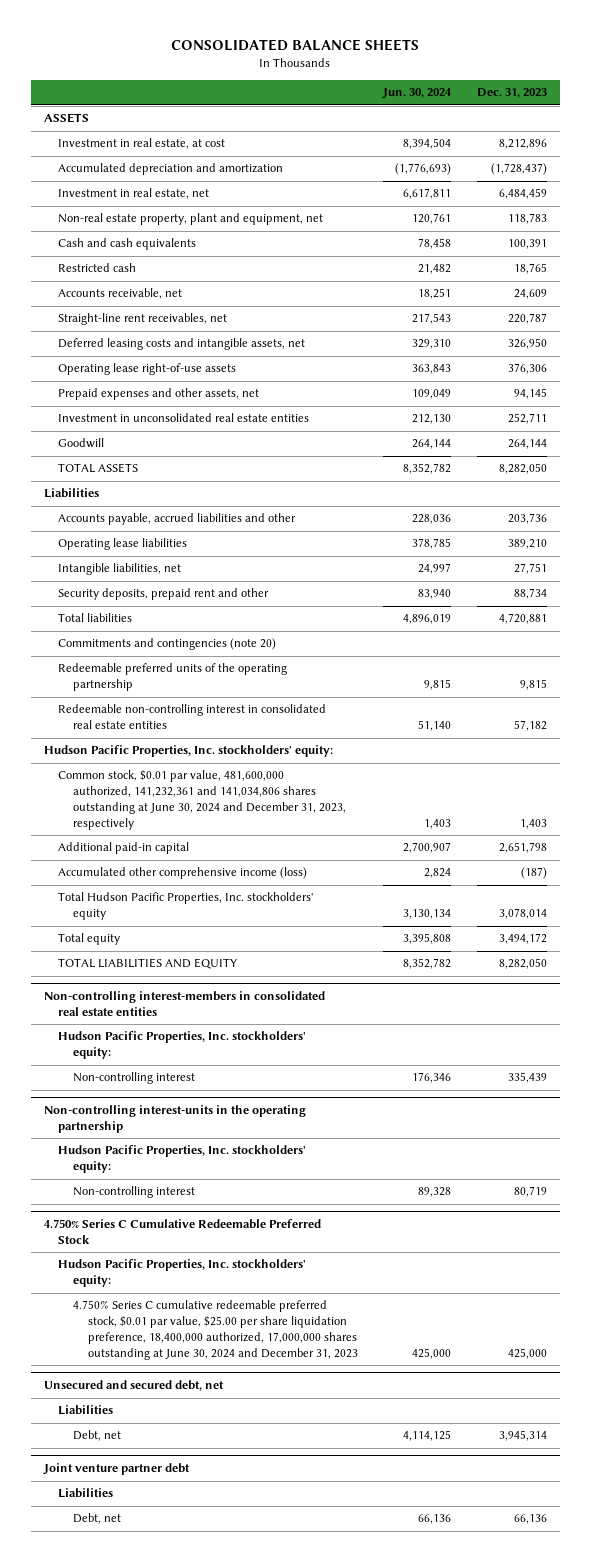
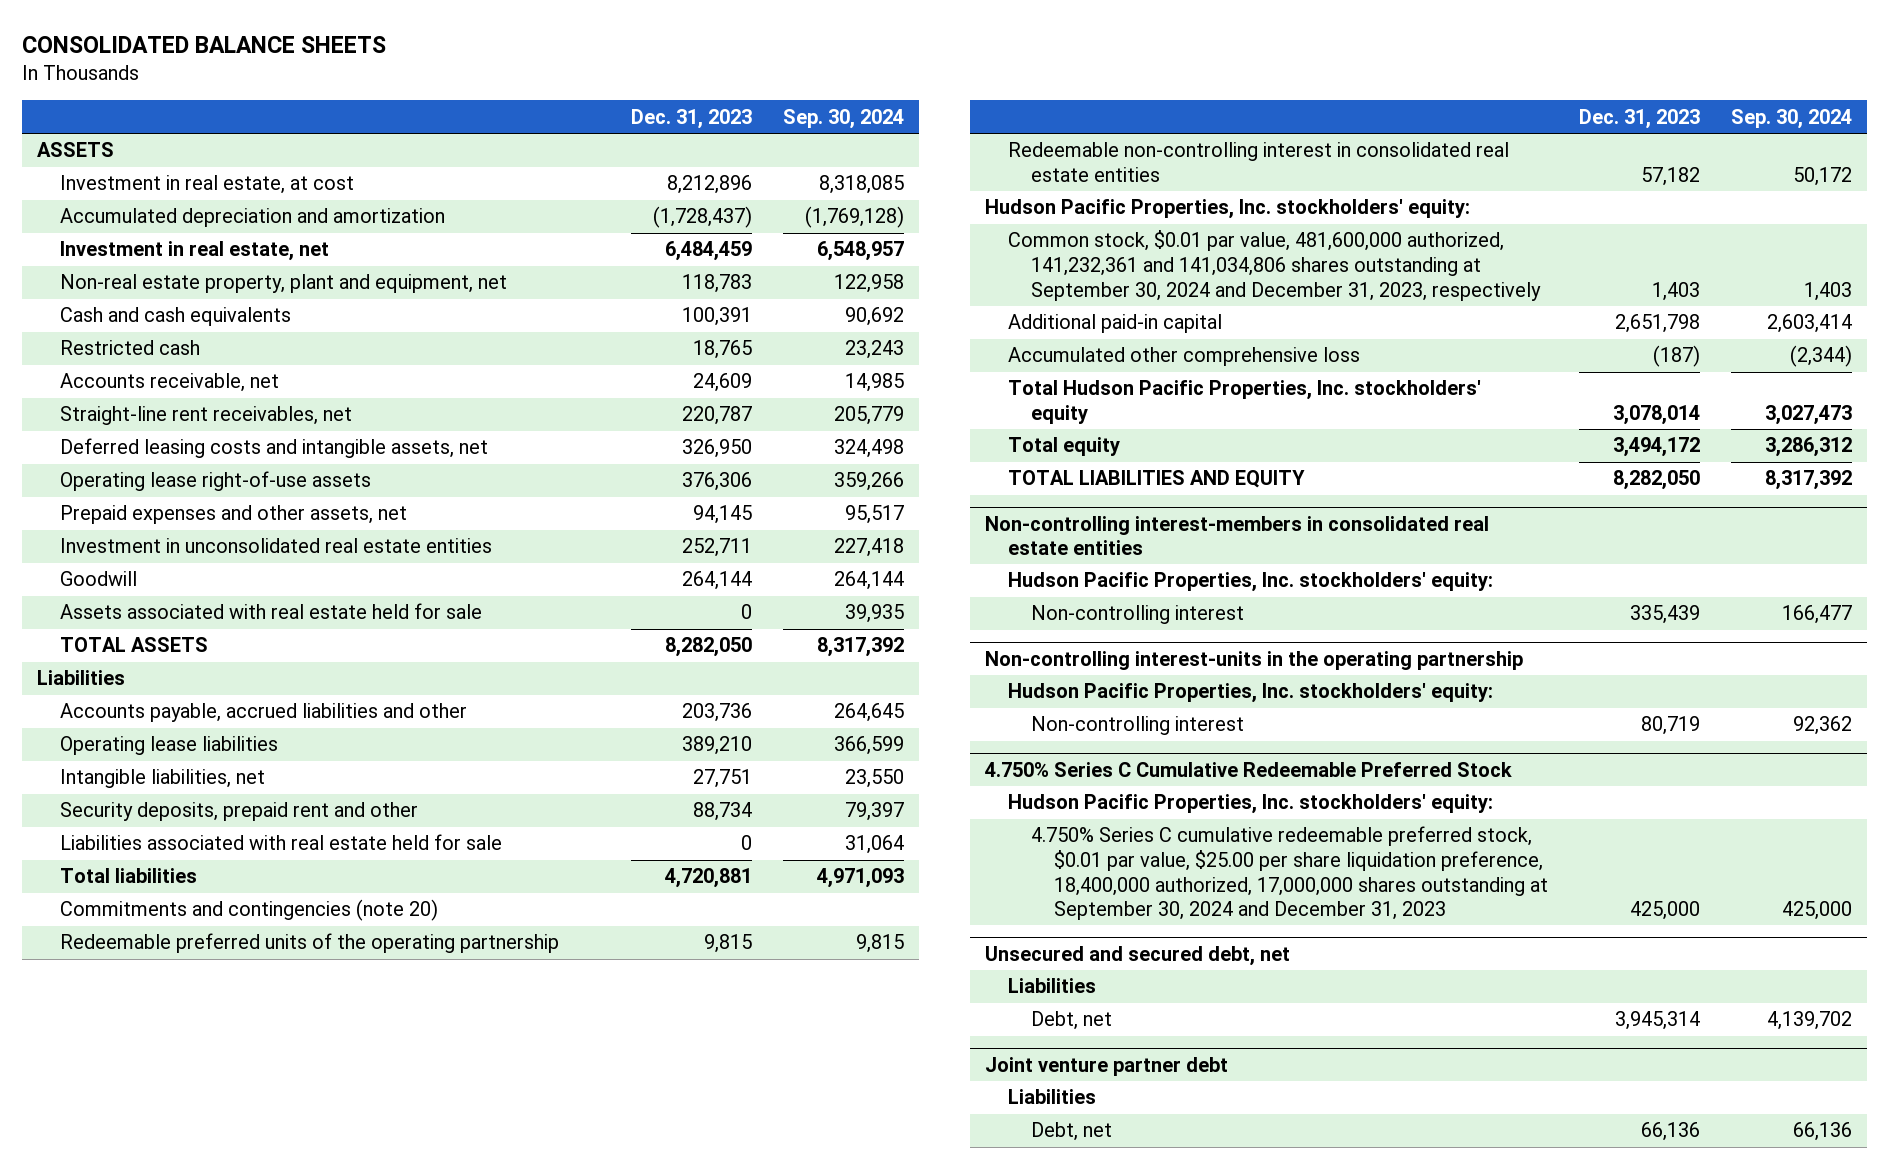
[382,88,453,100] Jun. 30, 2024 -> none
none -> [782,108,904,129] Sep. 30, 2024
none -> [59,603,482,620] Assets associated with real estate held for sale
none -> [59,834,502,851] Liabilities associated with real estate held for sale
[58,770,347,830] Common stock, $0.01 par value, 481,600,000 authorized, 141,232,361 and 141,034,806 shares outstanding at June 30, 2024 and December 31, 2023, respectively -> [1008,230,1542,301] Common stock, $0.01 par value, 481,600,000 authorized, 141,232,361 and 141,034,806 shares outstanding at September 30, 2024 and December 31, 2023, respectively
[58,867,308,880] Accumulated other comprehensive income (loss) -> [1008,347,1361,367] Accumulated other comprehensive loss
[73,1300,358,1360] 4.750% Series C cumulative redeemable preferred stock, $0.01 par value, $25.00 per share liquidation preference, 18,400,000 authorized, 17,000,000 shares outstanding at June 30, 2024 and December 31, 2023 -> [1031,826,1549,921] 4.750% Series C cumulative redeemable preferred stock, $0.01 par value, $25.00 per share liquidation preference, 18,400,000 authorized, 17,000,000 shares outstanding at September 30, 2024 and December 31, 2023

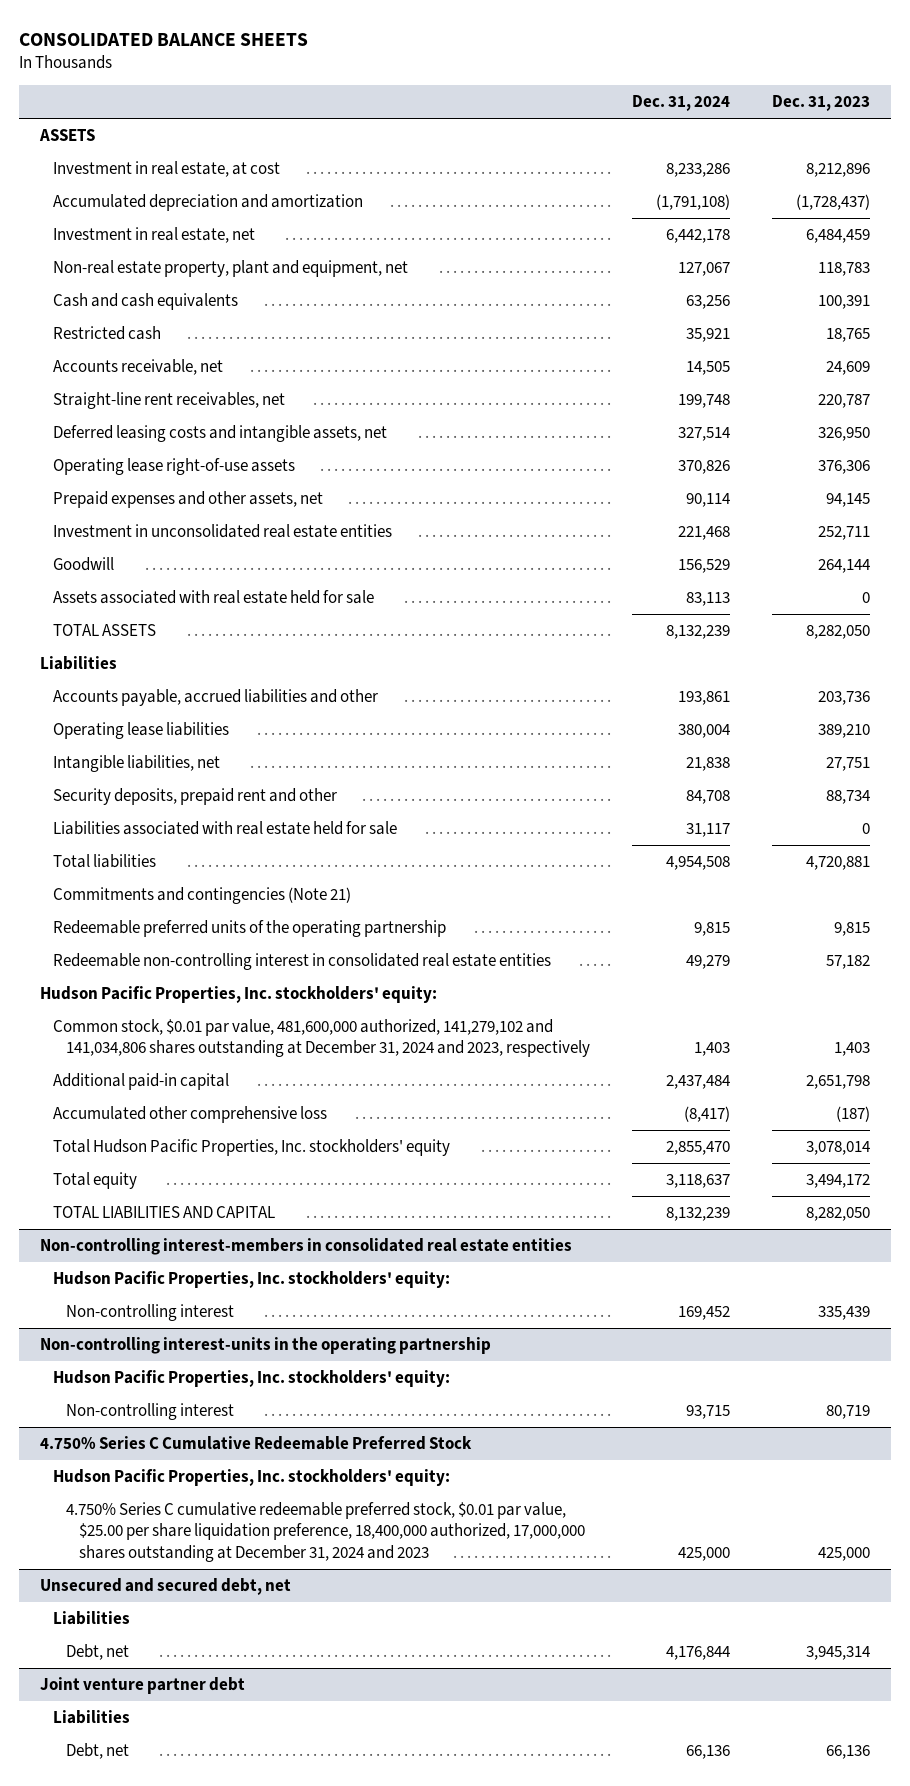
[782,108,904,129] Sep. 30, 2024 -> none
none -> [632,95,731,112] Dec. 31, 2024
[59,899,438,922] Commitments and contingencies (note 20) -> [53,886,352,904] Commitments and contingencies (Note 21)
[1008,230,1542,301] Common stock, $0.01 par value, 481,600,000 authorized, 141,232,361 and 141,034,806 shares outstanding at September 30, 2024 and December 31, 2023, respectively -> [53,1018,591,1058] Common stock, $0.01 par value, 481,600,000 authorized, 141,279,102 and 141,034,806 shares outstanding at December 31, 2024 and 2023, respectively
[1008,470,1306,489] TOTAL LIABILITIES AND EQUITY -> [53,1205,276,1218] TOTAL LIABILITIES AND CAPITAL
[1031,826,1549,921] 4.750% Series C cumulative redeemable preferred stock, $0.01 par value, $25.00 per share liquidation preference, 18,400,000 authorized, 17,000,000 shares outstanding at September 30, 2024 and December 31, 2023 -> [66,1501,586,1563] 4.750% Series C cumulative redeemable preferred stock, $0.01 par value, $25.00 per share liquidation preference, 18,400,000 authorized, 17,000,000 shares outstanding at December 31, 2024 and 2023

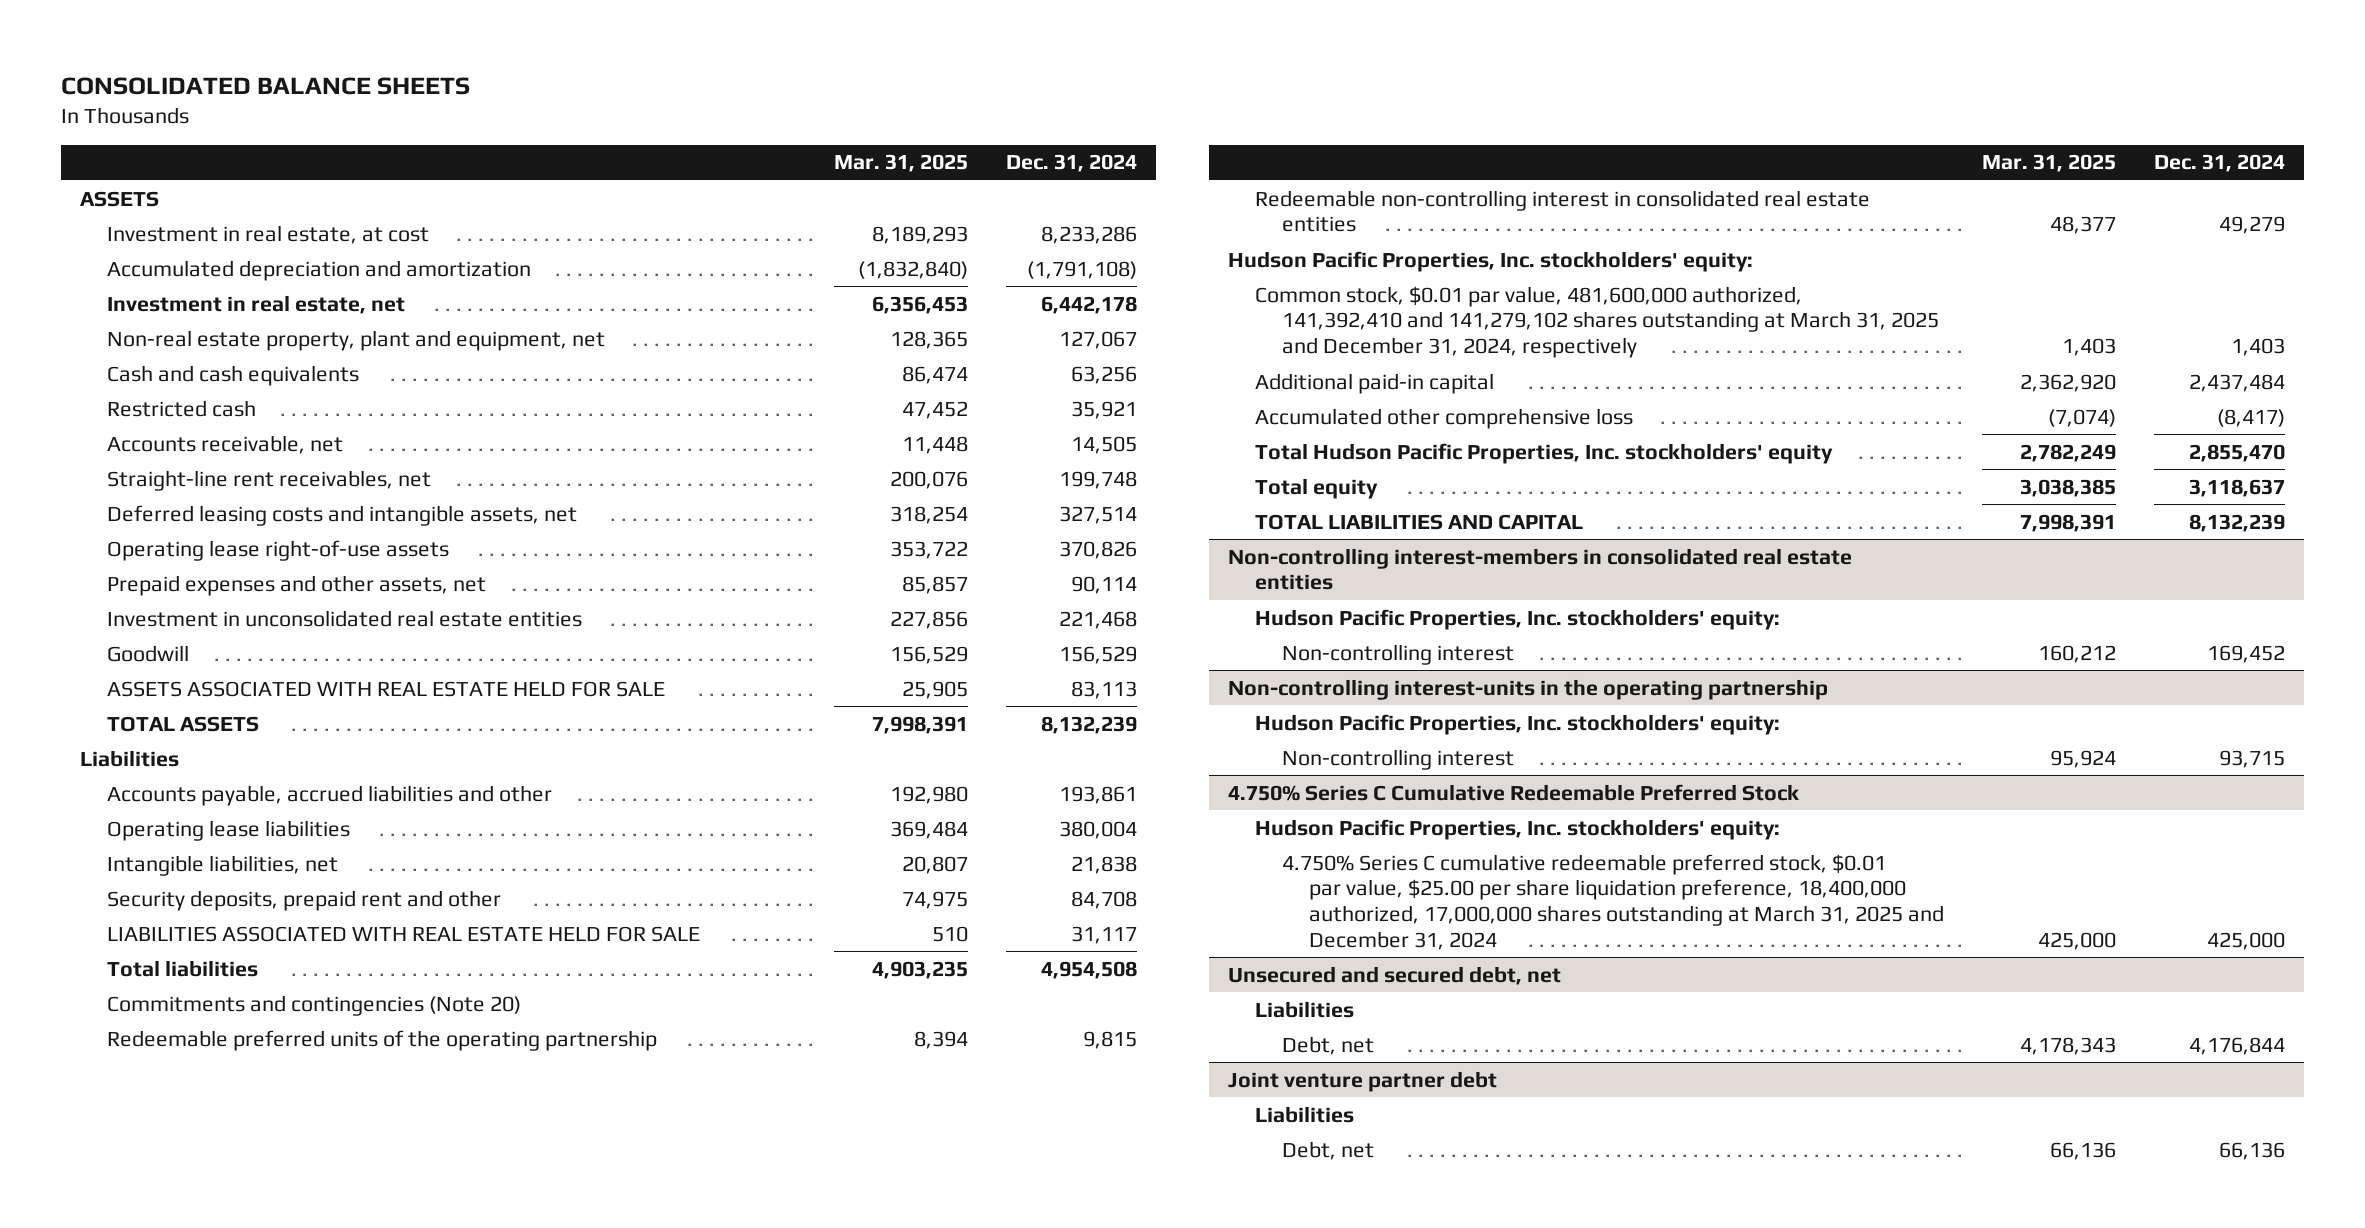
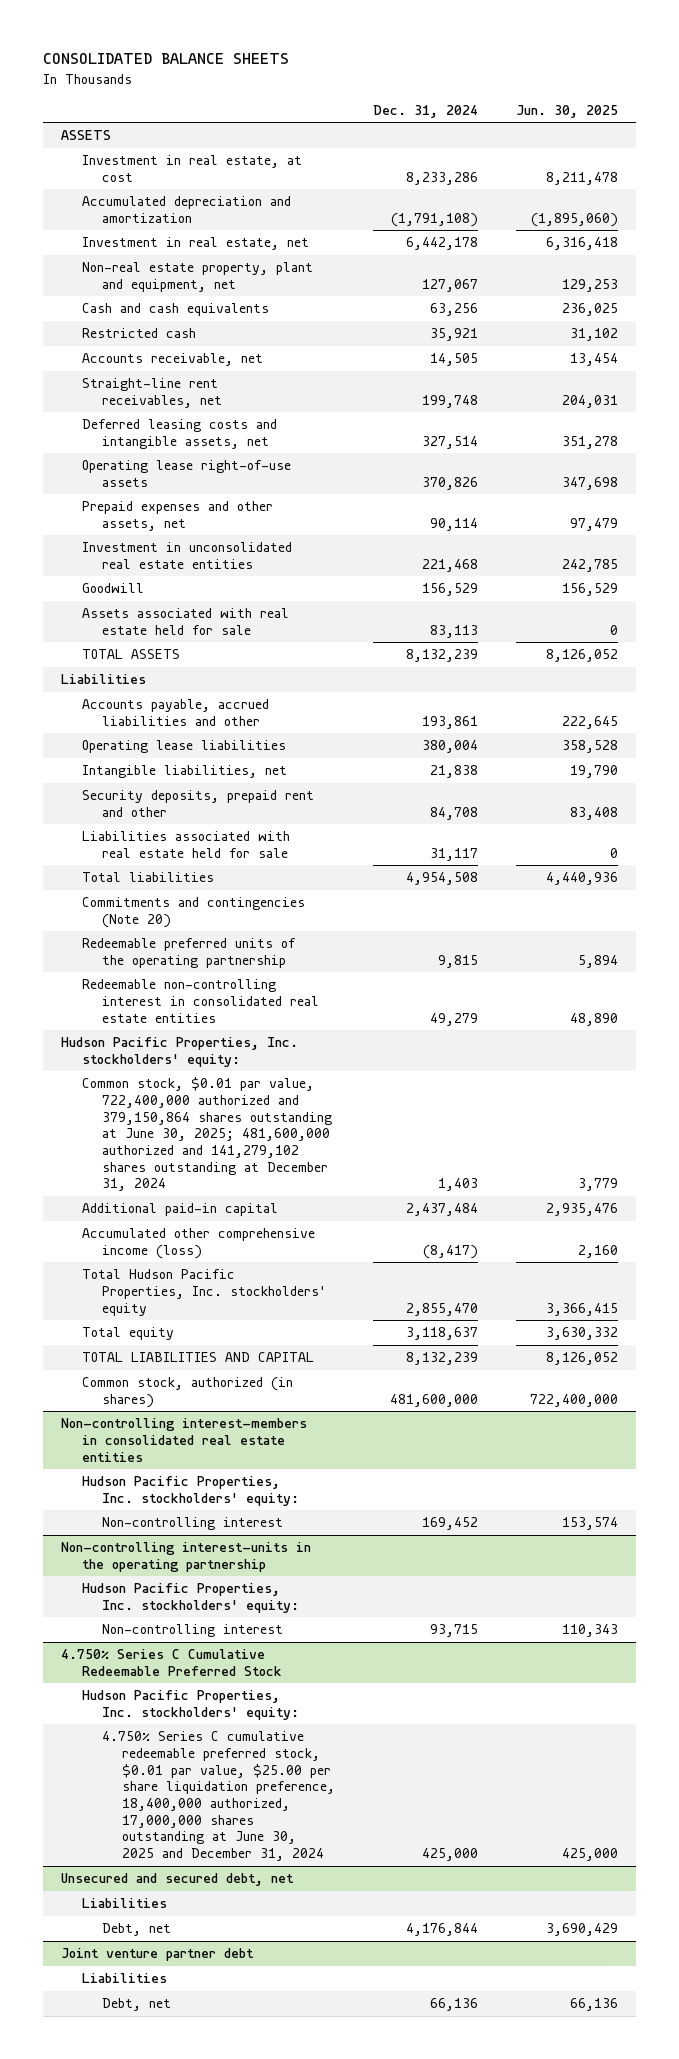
[833,154,968,173] Mar. 31, 2025 -> none
none -> [515,104,618,118] Jun. 30, 2025
[106,680,665,697] ASSETS ASSOCIATED WITH REAL ESTATE HELD FOR SALE -> [81,608,289,635] Assets associated with real estate held for sale
[106,925,700,942] LIABILITIES ASSOCIATED WITH REAL ESTATE HELD FOR SALE -> [81,831,290,858] Liabilities associated with real estate held for sale
[1255,285,1940,359] Common stock, $0.01 par value, 481,600,000 authorized, 141,392,410 and 141,279,102 shares outstanding at March 31, 2025 and December 31, 2024, respectively -> [81,1077,333,1192] Common stock, $0.01 par value, 722,400,000 authorized and 379,150,864 shares outstanding at June 30, 2025; 481,600,000 authorized and 141,279,102 shares outstanding at December 31, 2024
[1255,407,1634,429] Accumulated other comprehensive loss -> [81,1228,315,1259] Accumulated other comprehensive income (loss)
none -> [81,1377,293,1408] Common stock, authorized (in shares)
[1282,853,1945,950] 4.750% Series C cumulative redeemable preferred stock, $0.01 par value, $25.00 per share liquidation preference, 18,400,000 authorized, 17,000,000 shares outstanding at March 31, 2025 and December 31, 2024 -> [102,1731,336,1862] 4.750% Series C cumulative redeemable preferred stock, $0.01 par value, $25.00 per share liquidation preference, 18,400,000 authorized, 17,000,000 shares outstanding at June 30, 2025 and December 31, 2024

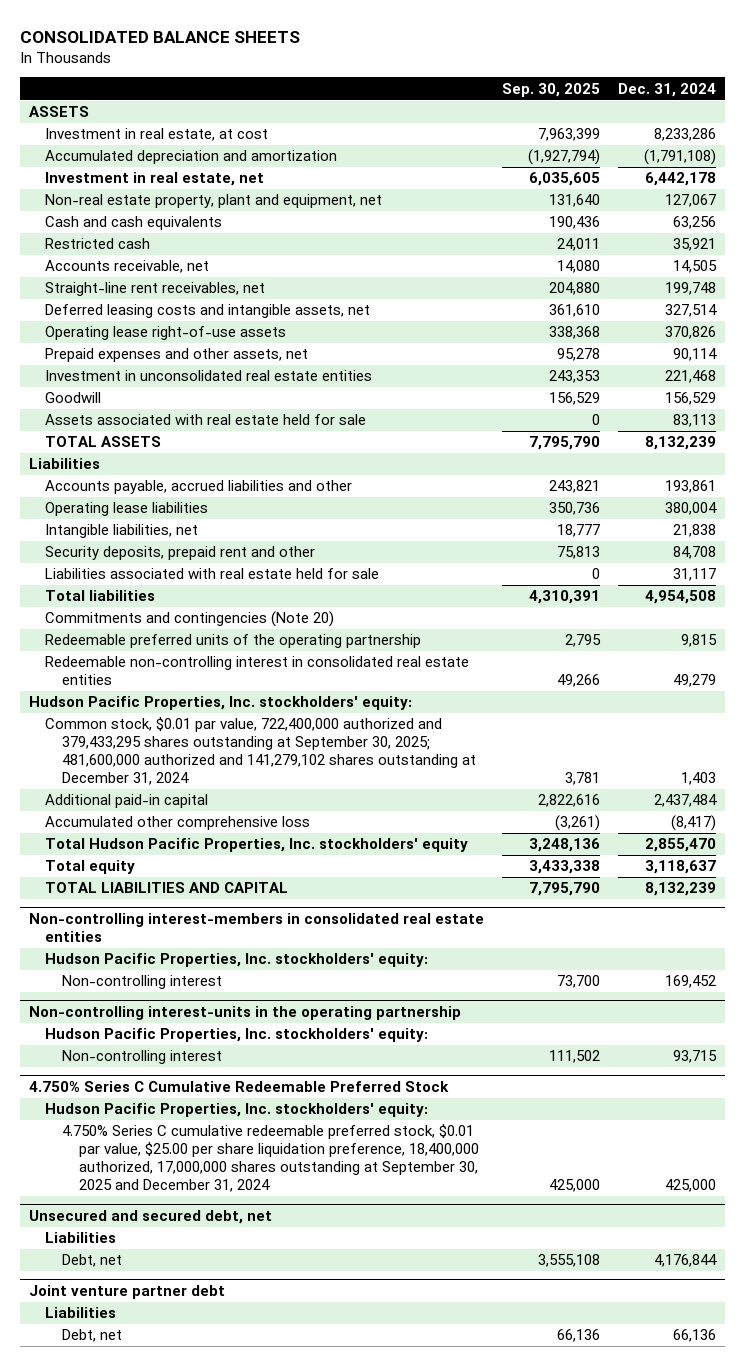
[515,104,618,118] Jun. 30, 2025 -> none
none -> [501,82,600,97] Sep. 30, 2025
[81,1077,333,1192] Common stock, $0.01 par value, 722,400,000 authorized and 379,150,864 shares outstanding at June 30, 2025; 481,600,000 authorized and 141,279,102 shares outstanding at December 31, 2024 -> [45,717,477,786] Common stock, $0.01 par value, 722,400,000 authorized and 379,433,295 shares outstanding at September 30, 2025; 481,600,000 authorized and 141,279,102 shares outstanding at December 31, 2024
[81,1228,315,1259] Accumulated other comprehensive income (loss) -> [45,816,311,831] Accumulated other comprehensive loss
[81,1377,293,1408] Common stock, authorized (in shares) -> none
[102,1731,336,1862] 4.750% Series C cumulative redeemable preferred stock, $0.01 par value, $25.00 per share liquidation preference, 18,400,000 authorized, 17,000,000 shares outstanding at June 30, 2025 and December 31, 2024 -> [62,1124,480,1193] 4.750% Series C cumulative redeemable preferred stock, $0.01 par value, $25.00 per share liquidation preference, 18,400,000 authorized, 17,000,000 shares outstanding at September 30, 2025 and December 31, 2024

